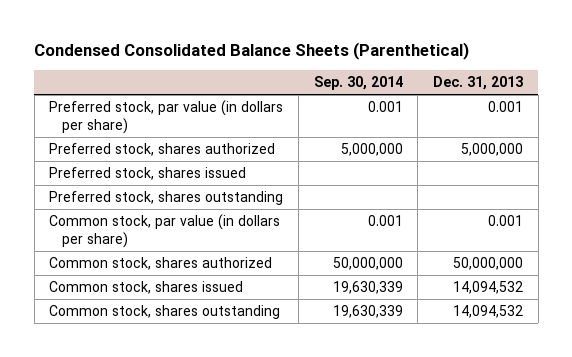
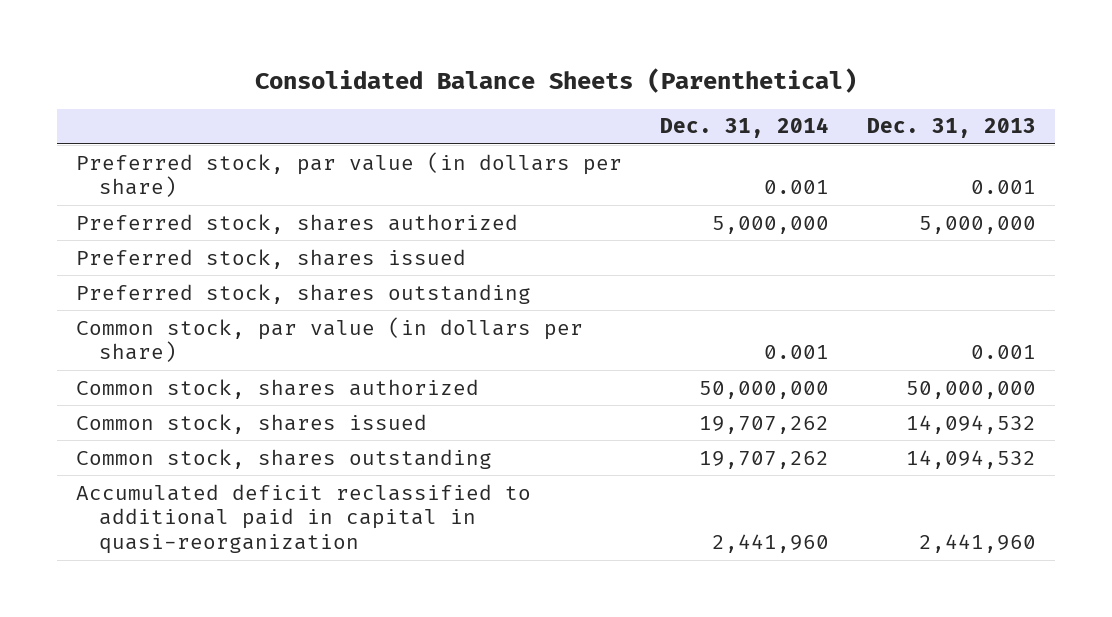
[34,42,470,61] Condensed Consolidated Balance Sheets (Parenthetical) -> [255,67,858,93] Consolidated Balance Sheets (Parenthetical)
[313,76,403,91] Sep. 30, 2014 -> none
none -> [660,117,830,139] Dec. 31, 2014
none -> [76,483,532,555] Accumulated deficit reclassified to additional paid in capital in quasi-reorganization

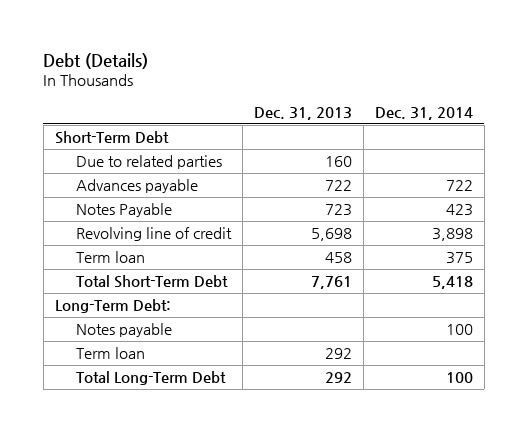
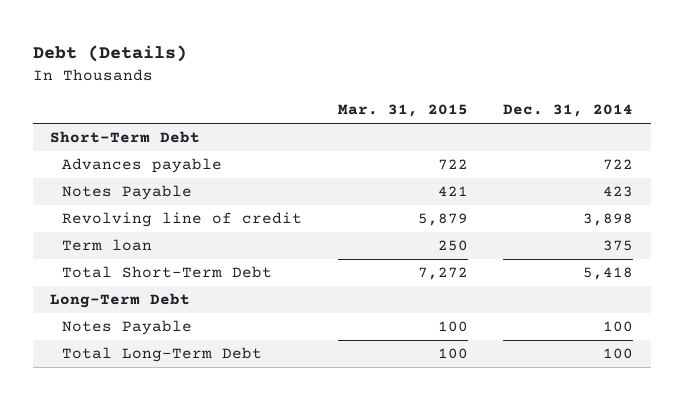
[253,106,352,120] Dec. 31, 2013 -> none
none -> [337,104,468,118] Mar. 31, 2015
[75,155,222,170] Due to related parties -> none
[75,347,145,360] Term loan -> none
[54,299,171,314] Long-Term Debt: -> [50,293,191,309] Long-Term Debt
[75,323,172,338] Notes payable -> [62,320,193,336] Notes Payable

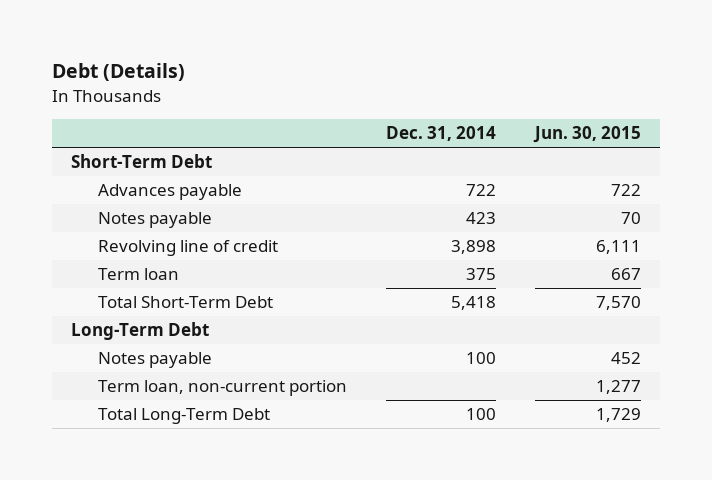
[337,104,468,118] Mar. 31, 2015 -> none
none -> [532,126,641,144] Jun. 30, 2015
[62,185,193,201] Notes Payable -> [97,212,212,229] Notes payable
[62,320,193,336] Notes Payable -> [97,352,212,369] Notes payable
none -> [97,380,347,397] Term loan, non-current portion

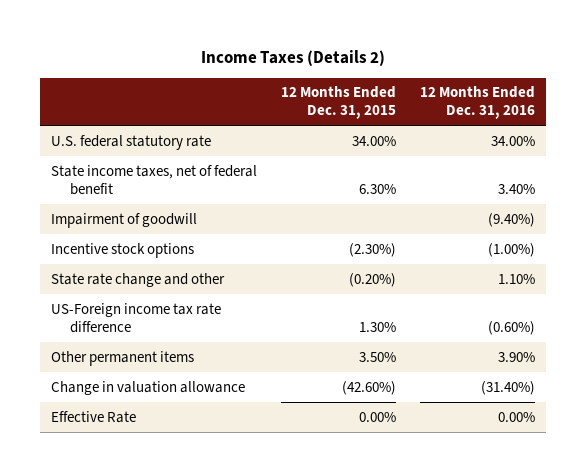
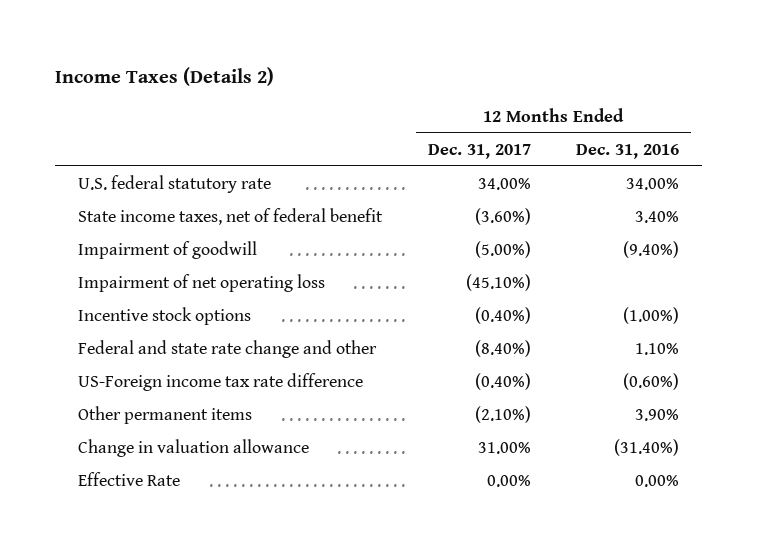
[281,86,397,120] 12 Months Ended Dec. 31, 2015 -> none
none -> [427,143,531,159] Dec. 31, 2017
none -> [78,273,326,292] Impairment of net operating loss
[51,272,226,287] State rate change and other -> [78,339,378,358] Federal and state rate change and other

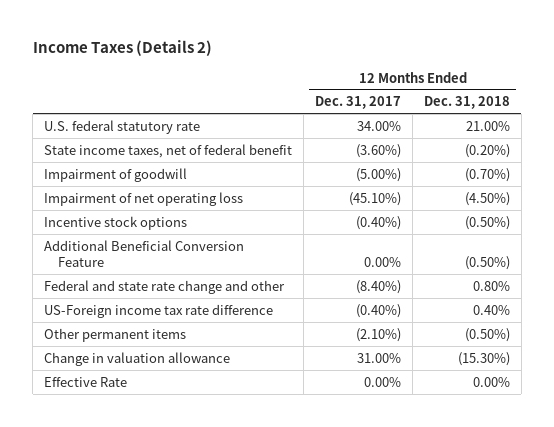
[576,143,680,159] Dec. 31, 2016 -> none
none -> [423,96,510,110] Dec. 31, 2018
none -> [44,239,245,267] Additional Beneficial Conversion Feature

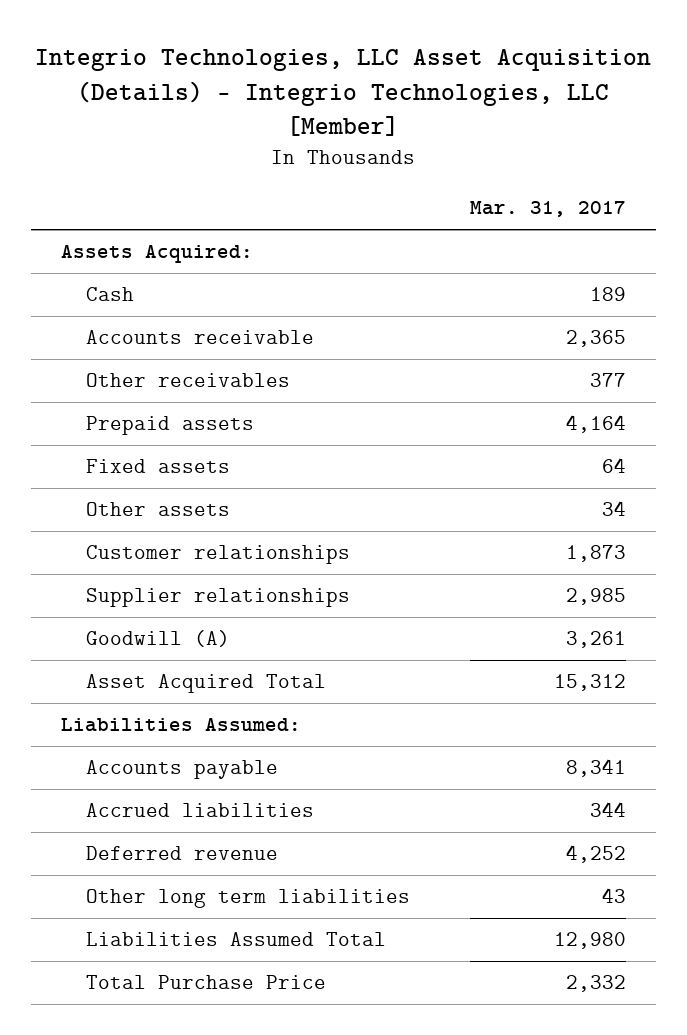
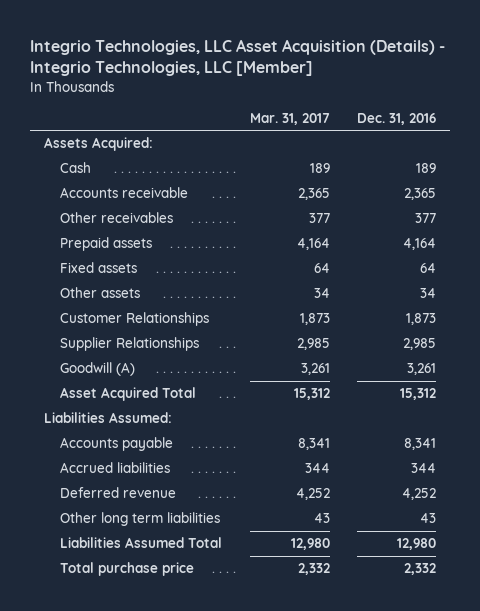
none -> [357,112,437,125] Dec. 31, 2016
[86,545,351,565] Customer relationships -> [60,312,210,327] Customer Relationships
[86,588,351,608] Supplier relationships -> [60,337,200,352] Supplier Relationships
[86,975,327,990] Total Purchase Price -> [60,562,195,577] Total purchase price

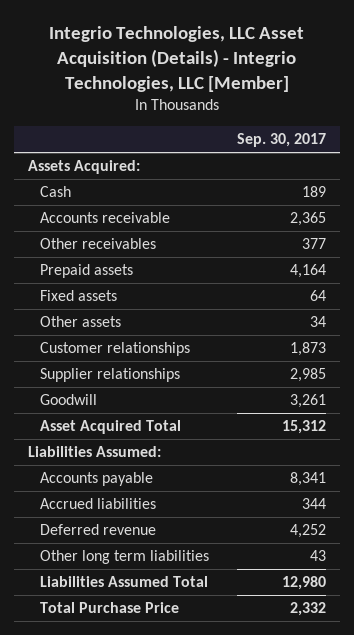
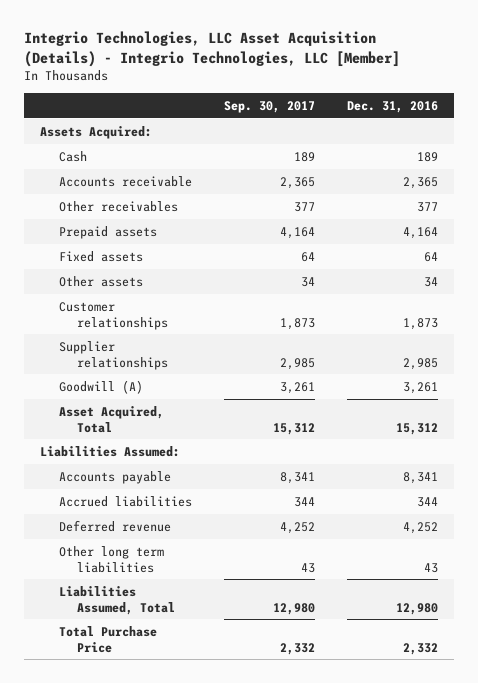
none -> [347,100,439,113] Dec. 31, 2016
[40,394,98,406] Goodwill -> [58,379,143,394] Goodwill (A)
[40,420,182,435] Asset Acquired Total -> [58,405,164,433] Asset Acquired, Total
[40,576,209,588] Liabilities Assumed Total -> [58,585,176,615] Liabilities Assumed, Total

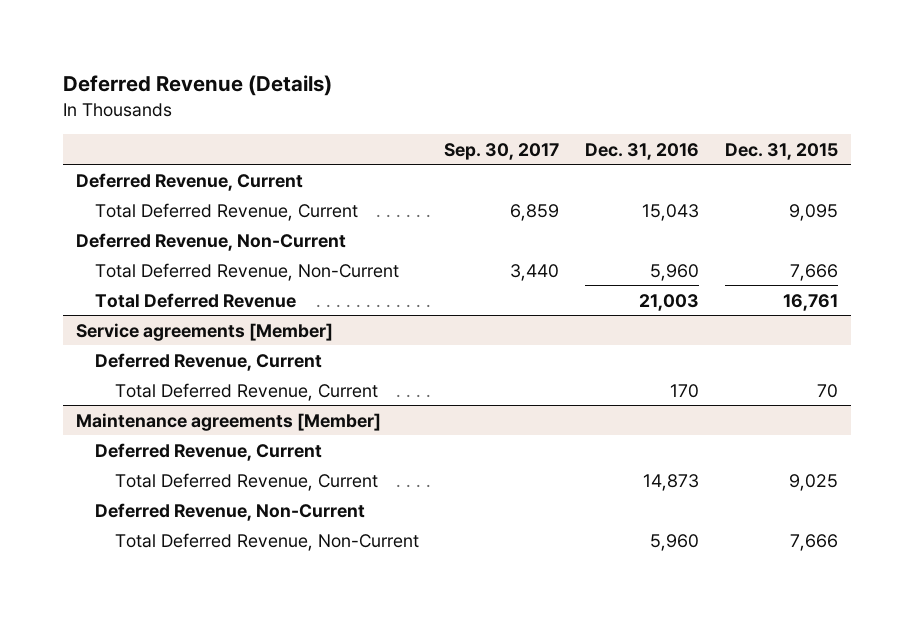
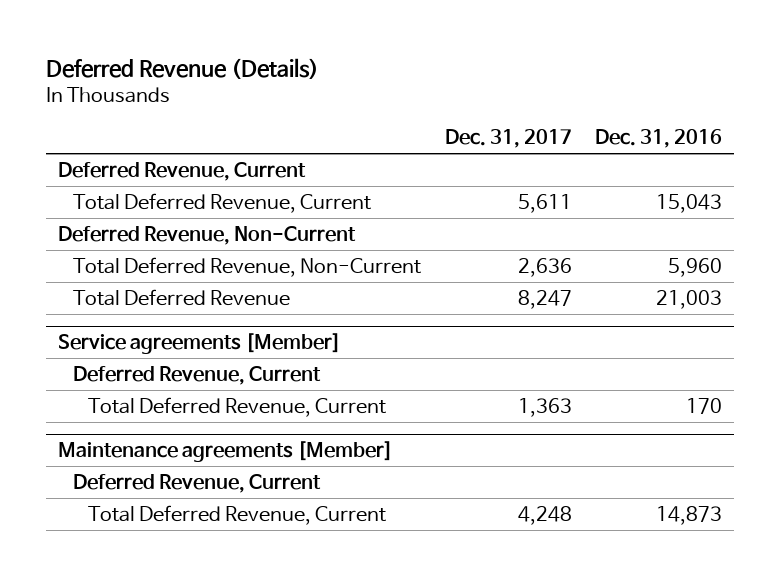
[444,142,560,160] Sep. 30, 2017 -> none
[724,142,838,160] Dec. 31, 2015 -> none
none -> [444,129,572,149] Dec. 31, 2017
[95,502,366,521] Deferred Revenue, Non-Current -> none
[114,532,419,551] Total Deferred Revenue, Non-Current -> none

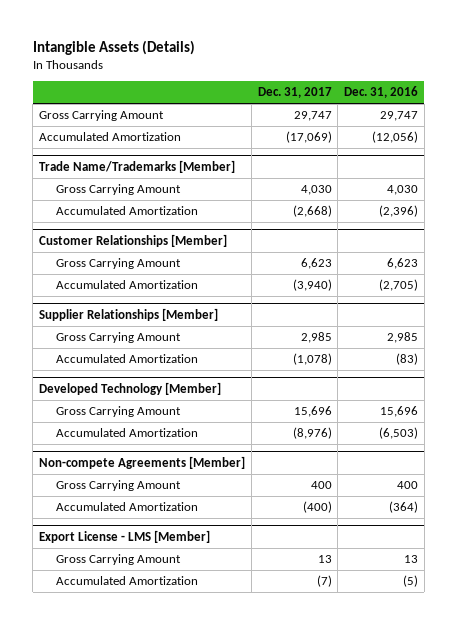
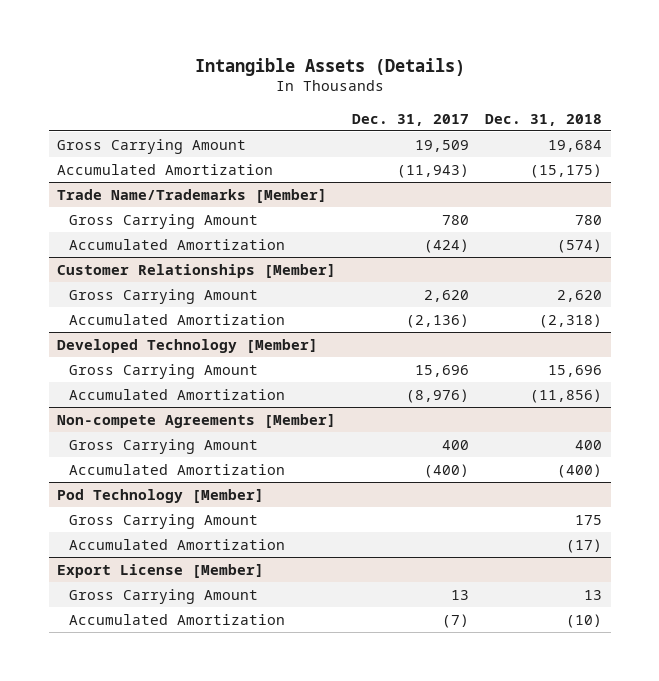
[344,86,419,99] Dec. 31, 2016 -> none
none -> [485,113,603,126] Dec. 31, 2018
[293,111,332,122] 29,747 -> [415,139,470,152] 19,509
[285,131,332,144] (17,069) -> [397,163,470,178] (11,943)
[300,185,332,196] 4,030 -> [442,214,470,225] 780
[292,205,332,218] (2,668) -> [424,238,470,253] (424)
[39,307,219,321] Supplier Relationships [Member] -> none
[55,332,181,344] Gross Carrying Amount -> none
[55,354,198,364] Accumulated Amortization -> none
[300,258,332,270] 6,623 -> [424,289,470,302] 2,620
[292,279,332,292] (3,940) -> [406,313,470,328] (2,136)
none -> [56,488,264,503] Pod Technology [Member]
none -> [68,513,258,529] Gross Carrying Amount
none -> [68,538,285,550] Accumulated Amortization
[39,529,211,543] Export License - LMS [Member] -> [56,563,264,578] Export License [Member]

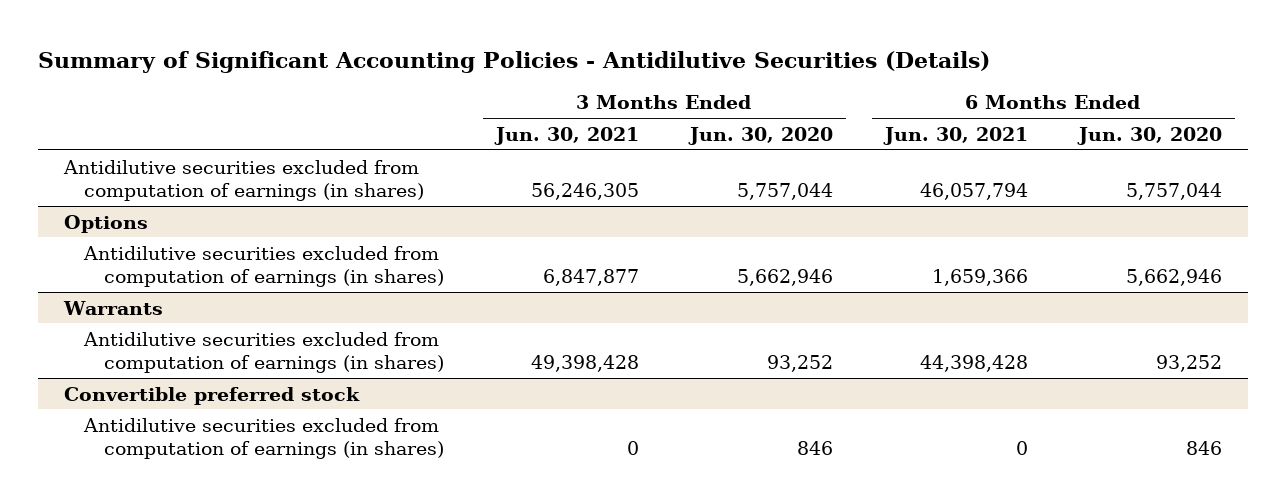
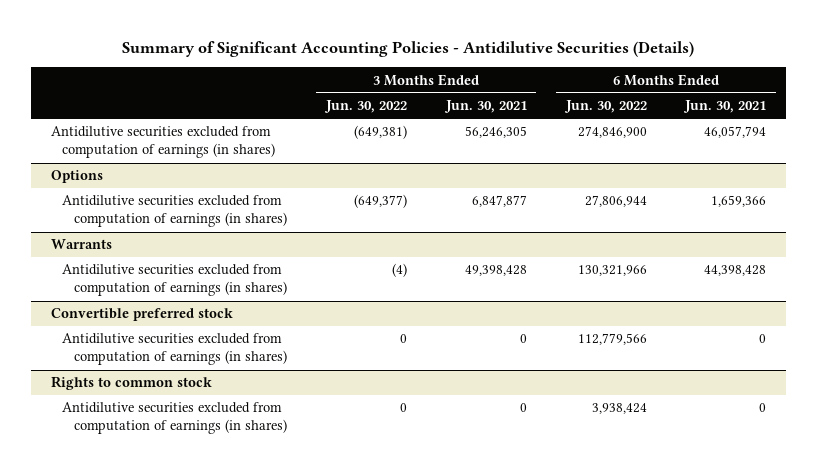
[688,126,834,145] Jun. 30, 2020 -> none
[1077,126,1223,145] Jun. 30, 2020 -> none
none -> [323,100,407,114] Jun. 30, 2022
none -> [563,100,647,114] Jun. 30, 2022
none -> [50,376,212,391] Rights to common stock
none -> [62,402,287,435] Antidilutive securities excluded from computation of earnings (in shares)

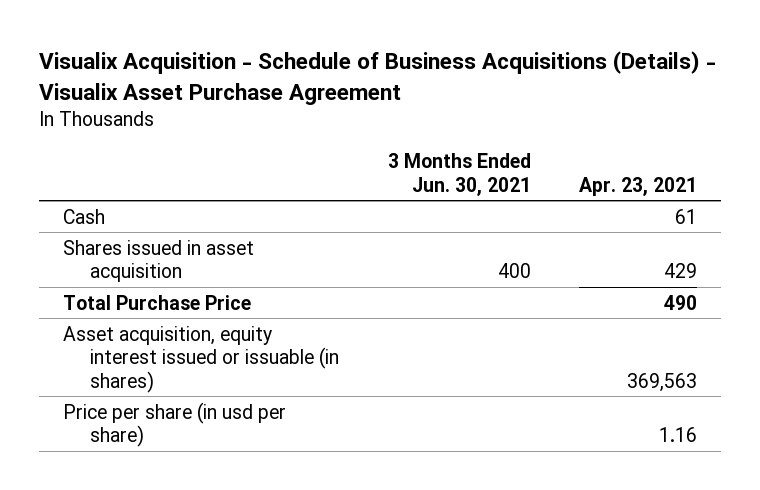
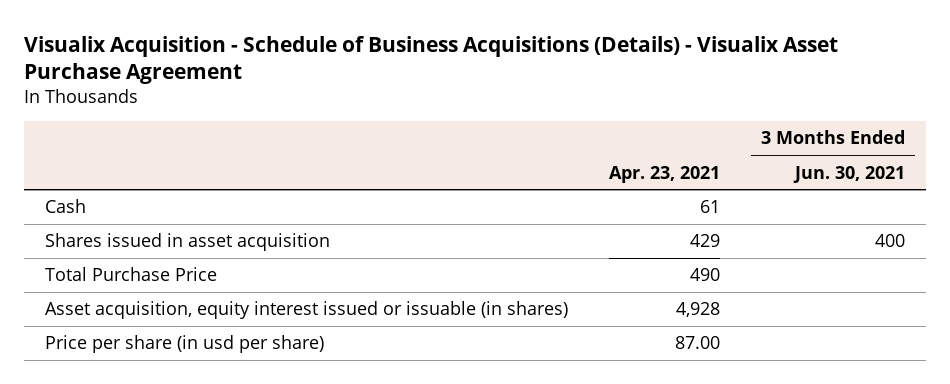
[627,372,698,392] 369,563 -> [675,302,720,318] 4,928
[659,427,698,443] 1.16 -> [674,336,720,350] 87.00

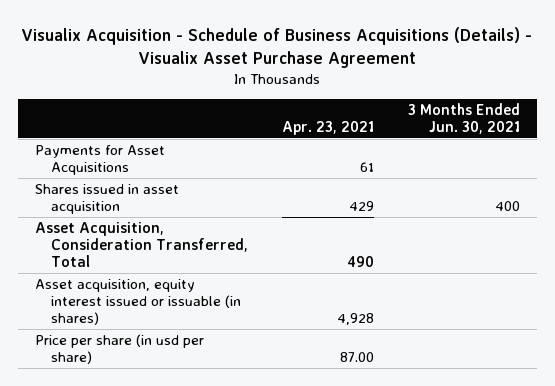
[44,199,86,214] Cash -> [35,144,166,176] Payments for Asset Acquisitions
[44,267,217,282] Total Purchase Price -> [35,221,248,268] Asset Acquisition, Consideration Transferred, Total

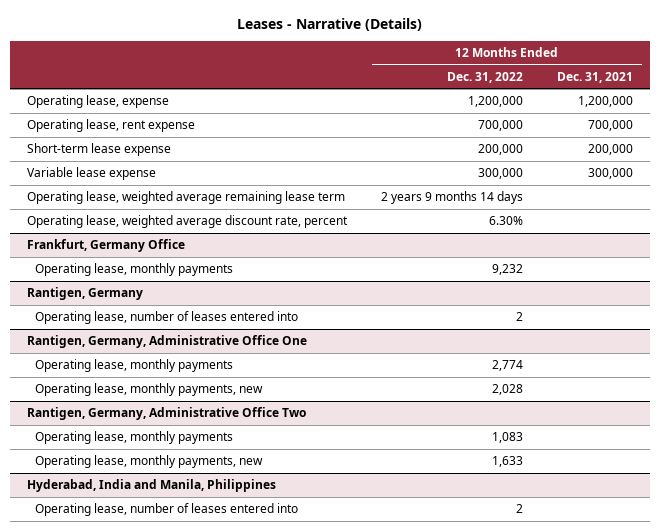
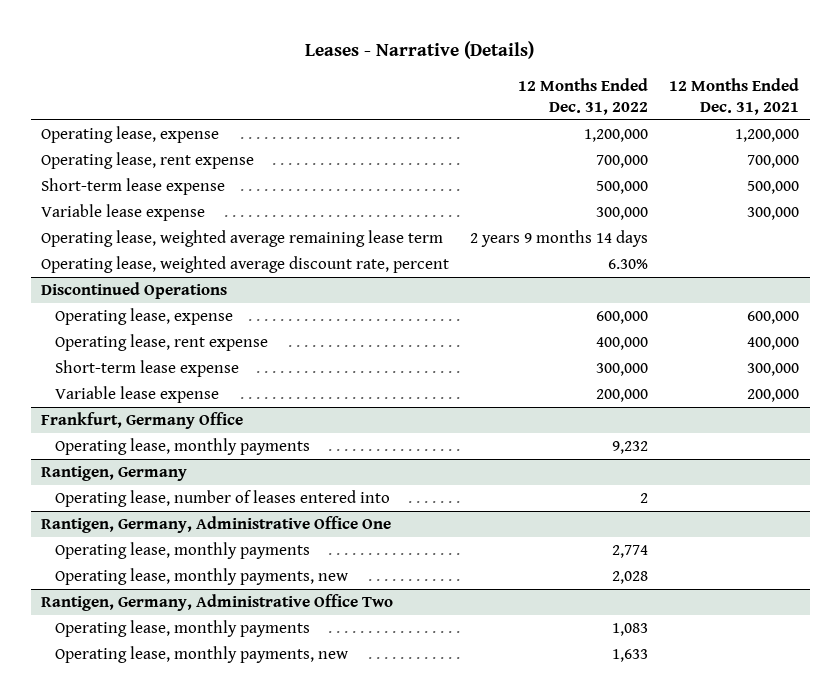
[477,144,523,156] 200,000 -> [596,180,649,194] 500,000
[588,144,634,156] 200,000 -> [747,180,800,194] 500,000
none -> [41,281,228,299] Discontinued Operations
none -> [54,307,233,325] Operating lease, expense
none -> [54,333,268,351] Operating lease, rent expense
none -> [54,359,239,377] Short-term lease expense
none -> [54,385,219,403] Variable lease expense
[26,479,276,493] Hyderabad, India and Manila, Philippines -> none
[35,503,299,517] Operating lease, number of leases entered into -> none

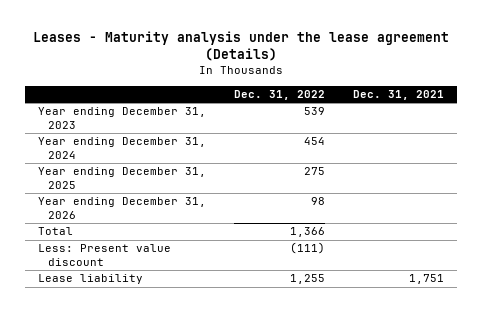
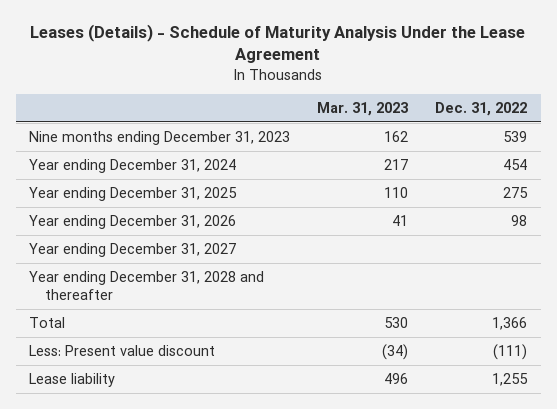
[32,30,449,62] Leases - Maturity analysis under the lease agreement (Details) -> [30,24,526,64] Leases (Details) - Schedule of Maturity Analysis Under the Lease Agreement
[352,89,444,100] Dec. 31, 2021 -> none
none -> [317,101,409,116] Mar. 31, 2023
[38,107,207,129] Year ending December 31, 2023 -> [29,130,291,145] Nine months ending December 31, 2023
none -> [29,242,237,257] Year ending December 31, 2027
none -> [29,270,265,301] Year ending December 31, 2028 and thereafter

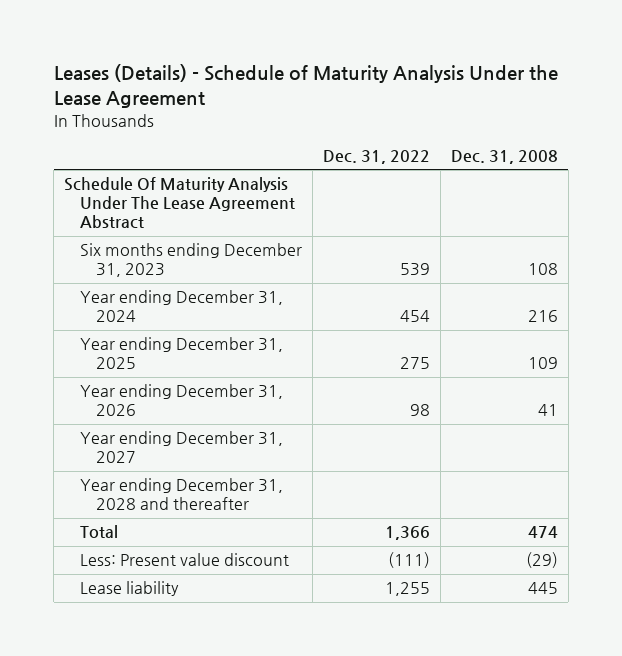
[317,101,409,116] Mar. 31, 2023 -> none
none -> [450,150,558,165] Dec. 31, 2008
none -> [64,177,296,230] Schedule Of Maturity Analysis Under The Lease Agreement Abstract
[29,130,291,145] Nine months ending December 31, 2023 -> [80,243,303,278] Six months ending December 31, 2023

